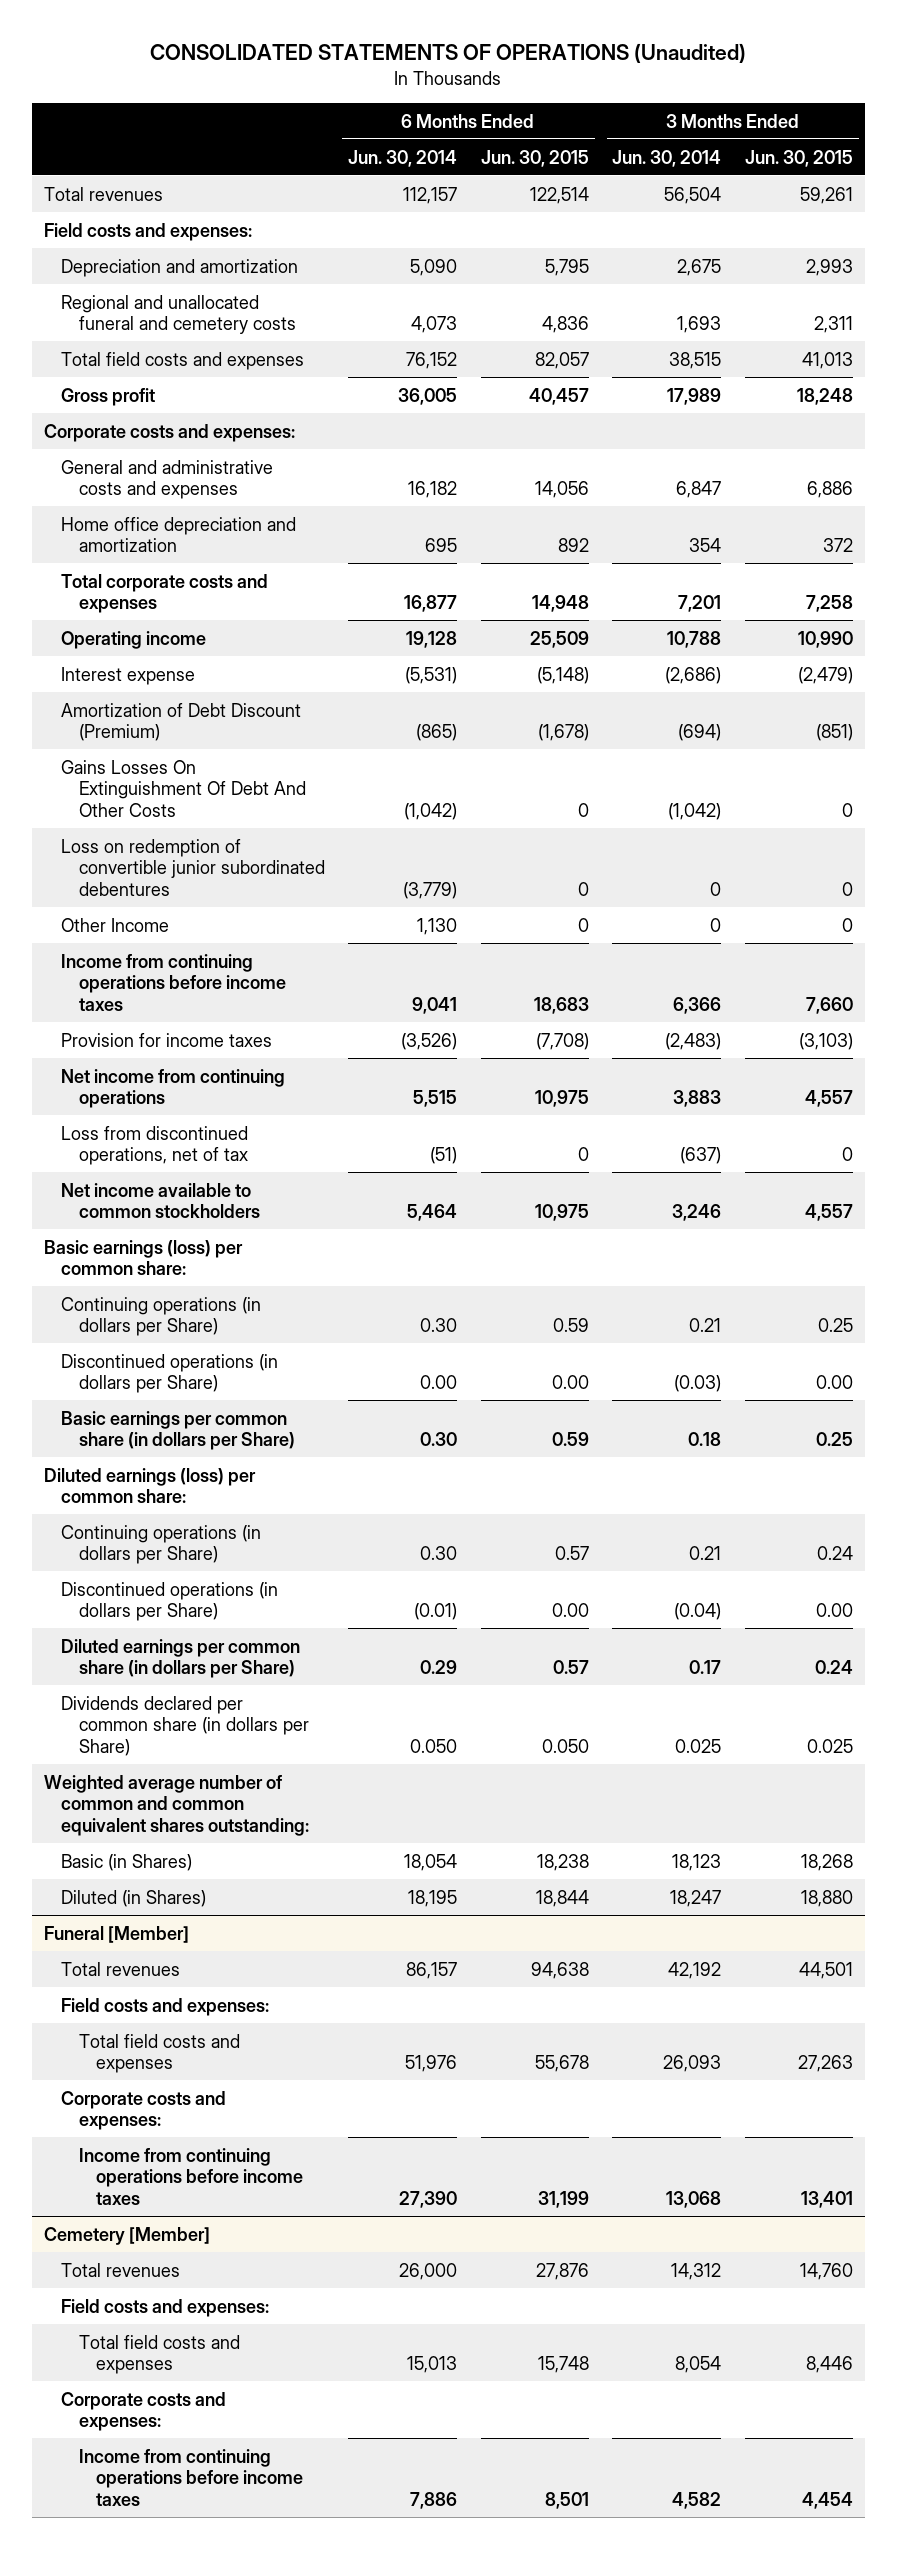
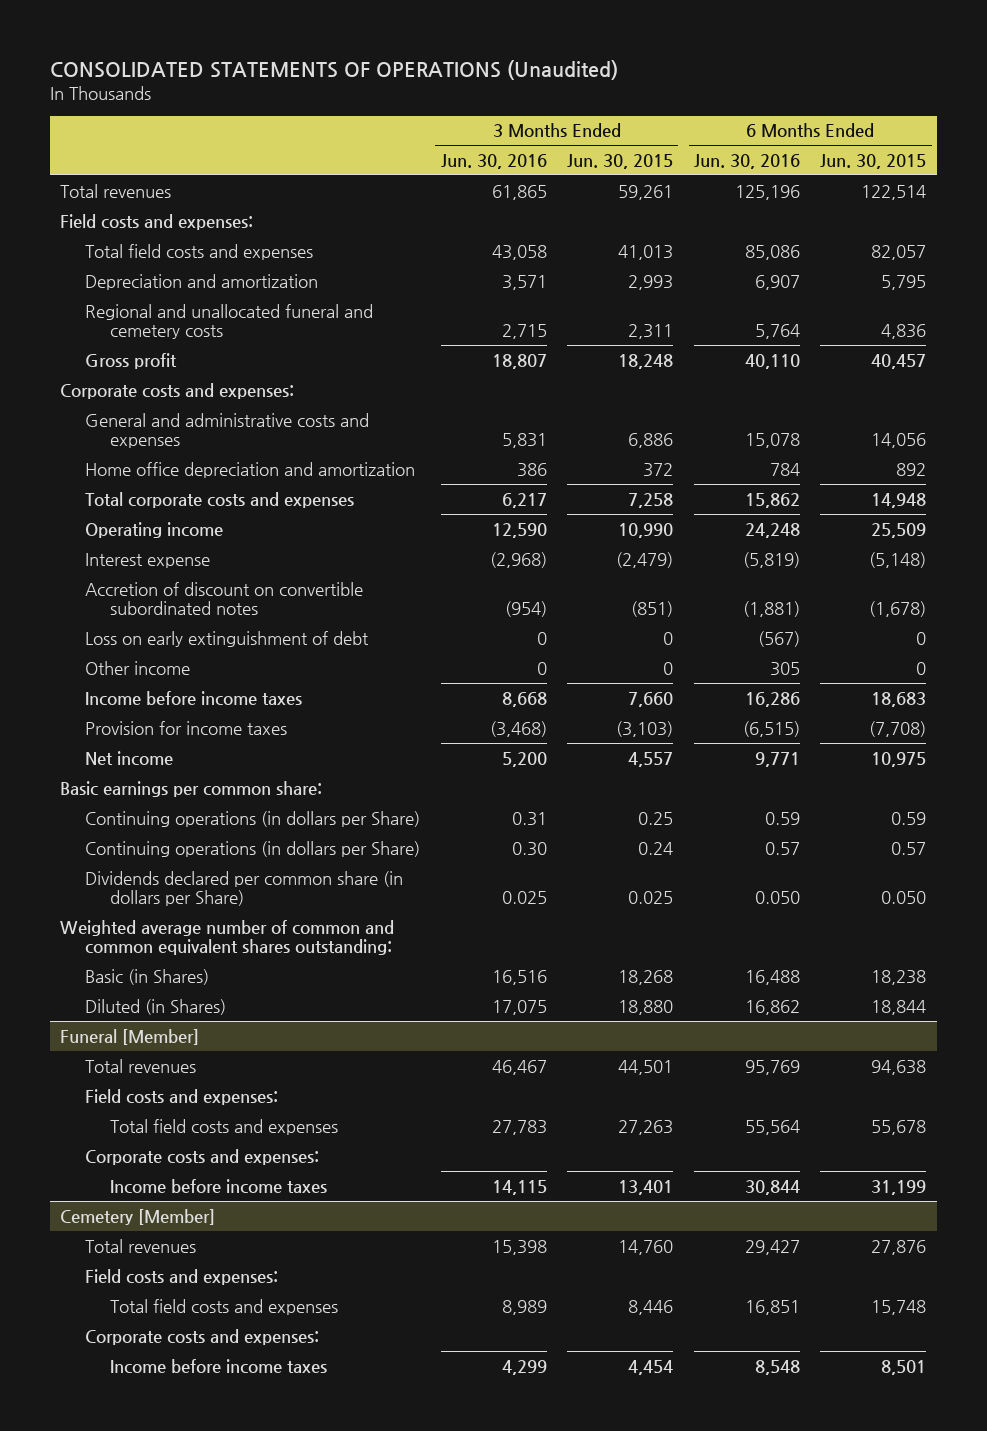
[348,149,458,167] Jun. 30, 2014 -> none
[612,149,722,167] Jun. 30, 2014 -> none
none -> [440,153,547,169] Jun. 30, 2016
none -> [693,153,800,169] Jun. 30, 2016
[61,351,305,370] Total field costs and expenses -> [85,243,314,260] Total field costs and expenses
[61,838,325,896] Loss on redemption of convertible junior subordinated debentures -> none
[61,702,302,742] Amortization of Debt Discount (Premium) -> [85,581,364,616] Accretion of discount on convertible subordinated notes
[61,759,306,817] Gains Losses On Extinguishment Of Debt And Other Costs -> [85,630,370,647] Loss on early extinguishment of debt
[61,917,170,932] Other Income -> [85,660,191,675] Other income
[61,953,286,1011] Income from continuing operations before income taxes -> [85,690,303,706] Income before income taxes
[61,1068,286,1109] Net income from continuing operations -> none
[61,1125,249,1166] Loss from discontinued operations, net of tax -> none
[61,1182,260,1219] Net income available to common stockholders -> [85,750,174,766] Net income
[43,1239,243,1276] Basic earnings (loss) per common share: -> [60,780,323,797] Basic earnings per common share:
[61,1353,279,1394] Discontinued operations (in dollars per Share) -> none
[61,1410,295,1451] Basic earnings per common share (in dollars per Share) -> none
[43,1467,256,1504] Diluted earnings (loss) per common share: -> none
[61,1581,279,1622] Discontinued operations (in dollars per Share) -> none
[61,1638,301,1679] Diluted earnings per common share (in dollars per Share) -> none
[78,2147,303,2205] Income from continuing operations before income taxes -> [109,1178,327,1194] Income before income taxes
[78,2448,303,2506] Income from continuing operations before income taxes -> [109,1358,327,1374] Income before income taxes

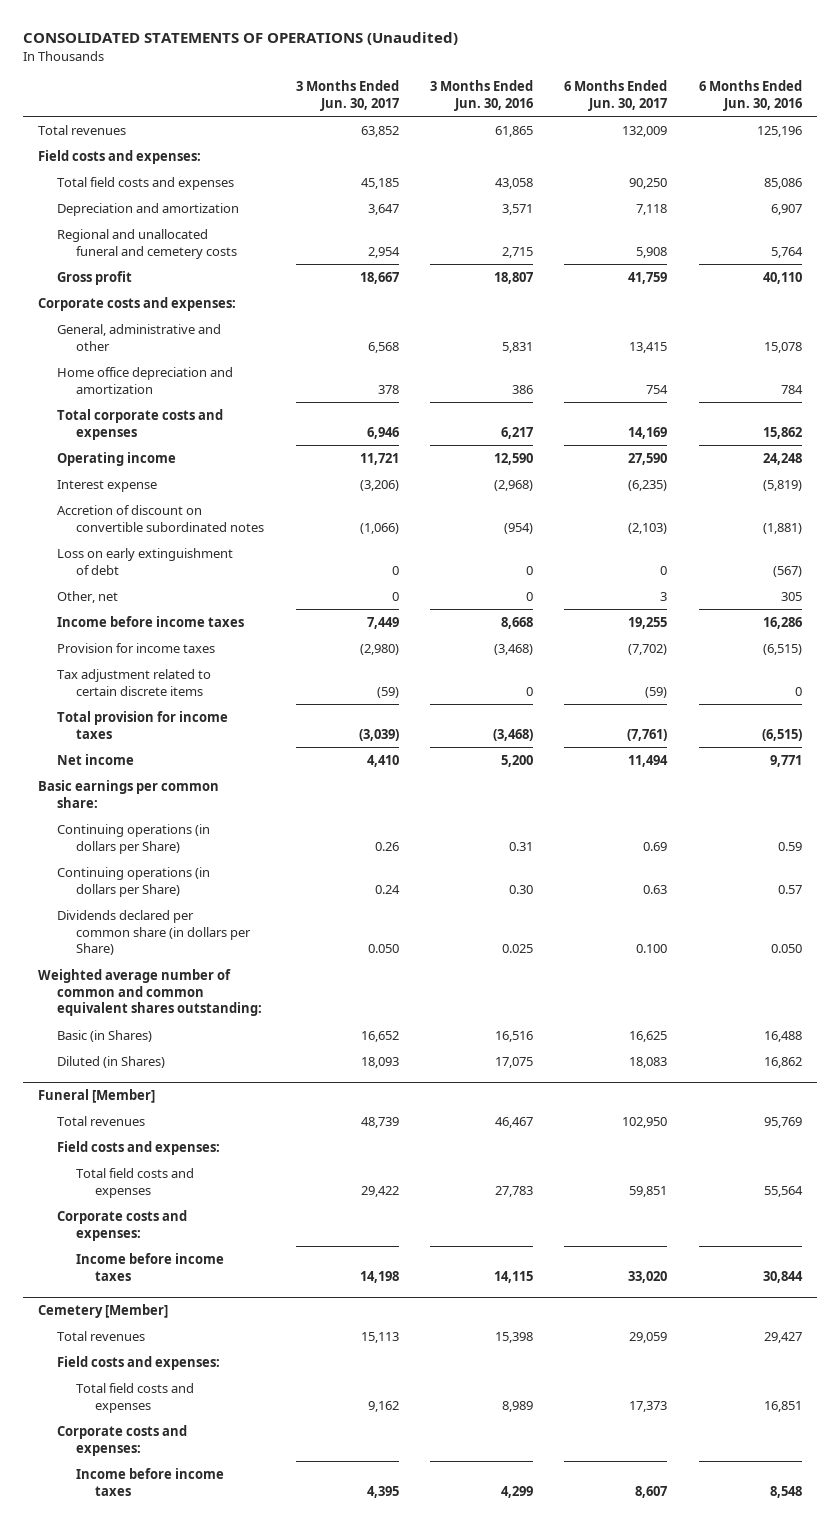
[567,153,674,169] Jun. 30, 2015 -> none
[820,153,927,169] Jun. 30, 2015 -> none
none -> [295,80,399,112] 3 Months Ended Jun. 30, 2017
none -> [564,80,668,112] 6 Months Ended Jun. 30, 2017
[85,412,370,449] General and administrative costs and expenses -> [57,323,222,351] General, administrative and other
[85,660,191,675] Other income -> none
none -> [57,590,119,603] Other, net
none -> [57,668,212,696] Tax adjustment related to certain discrete items
none -> [57,710,229,739] Total provision for income taxes

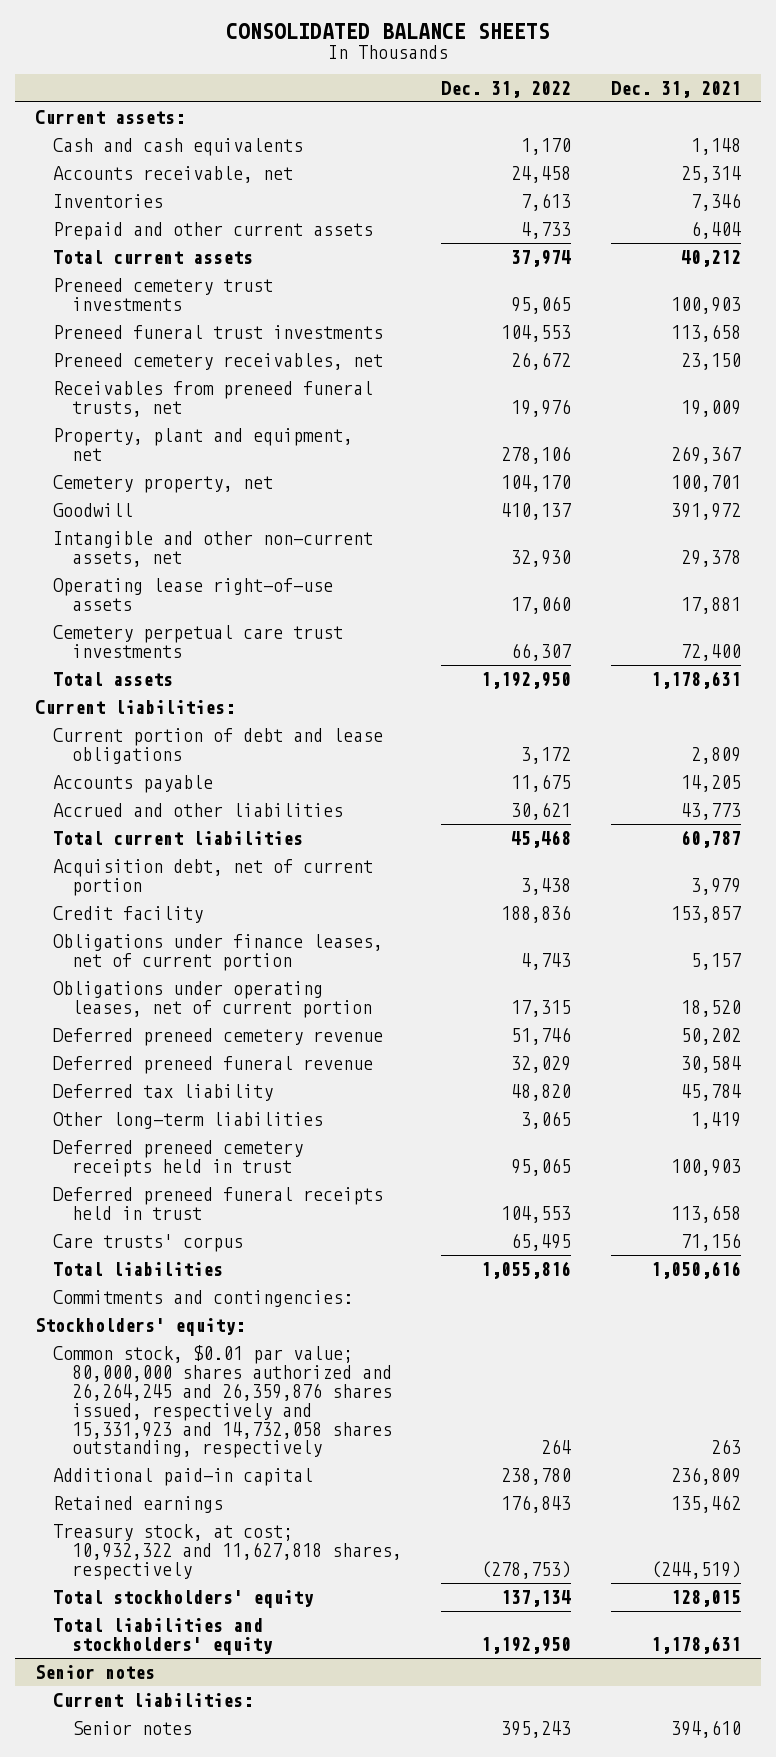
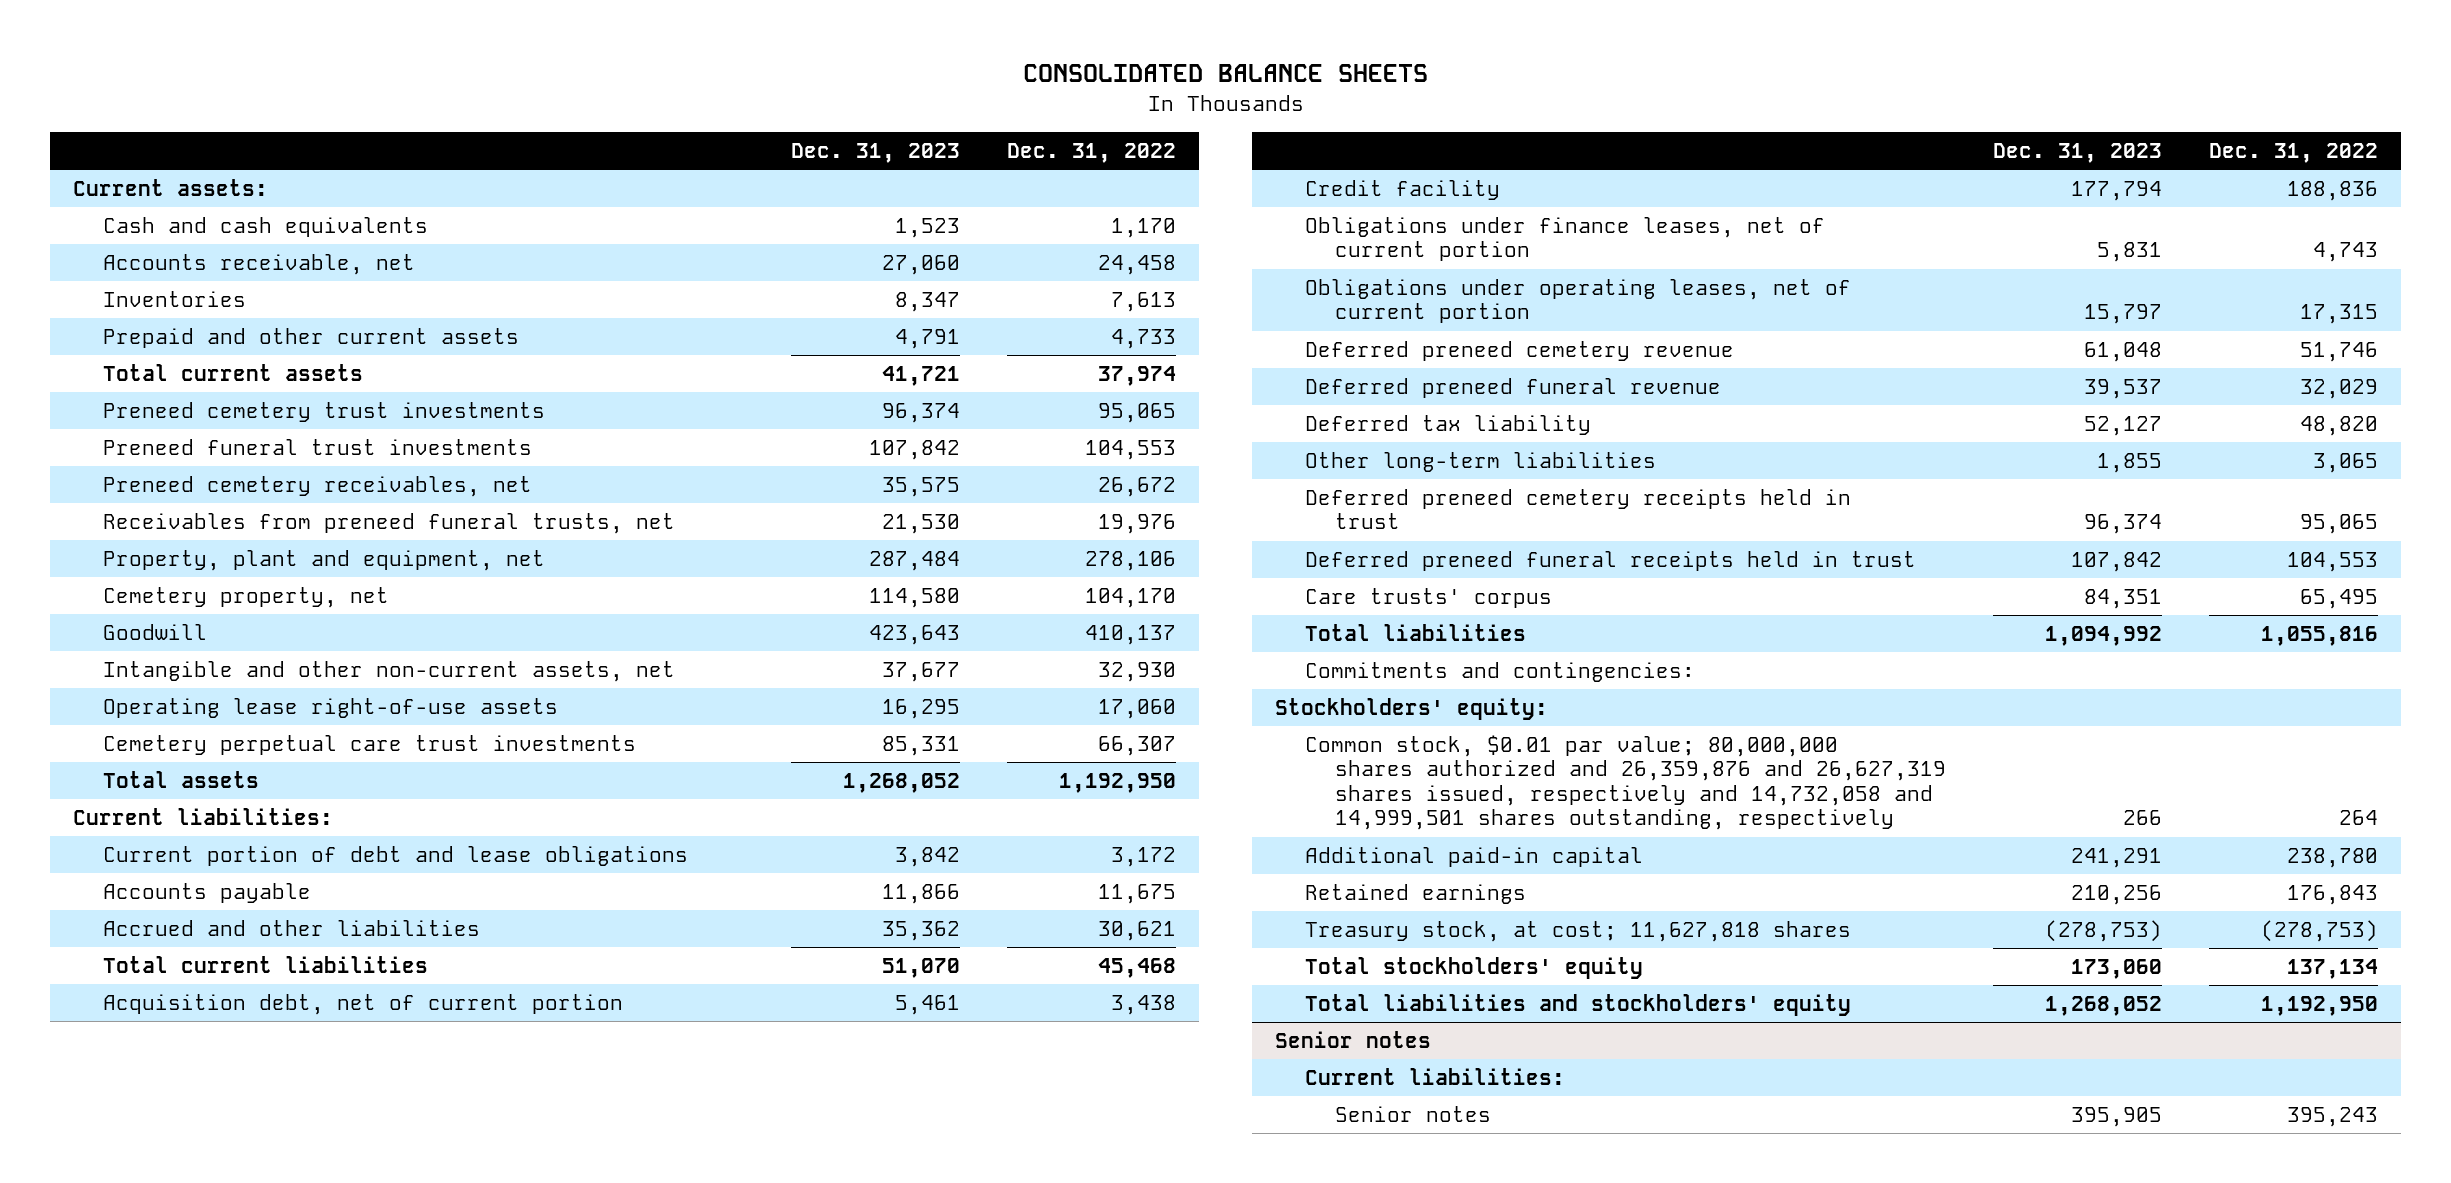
[611,80,742,98] Dec. 31, 2021 -> none
none -> [790,142,960,163] Dec. 31, 2023
[53,1344,392,1459] Common stock, $0.01 par value; 80,000,000 shares authorized and 26,264,245 and 26,359,876 shares issued, respectively and 15,331,923 and 14,732,058 shares outstanding, respectively -> [1305,734,1946,831] Common stock, $0.01 par value; 80,000,000 shares authorized and 26,359,876 and 26,627,319 shares issued, respectively and 14,732,058 and 14,999,501 shares outstanding, respectively
[53,1523,402,1580] Treasury stock, at cost; 10,932,322 and 11,627,818 shares, respectively -> [1305,920,1852,942] Treasury stock, at cost; 11,627,818 shares

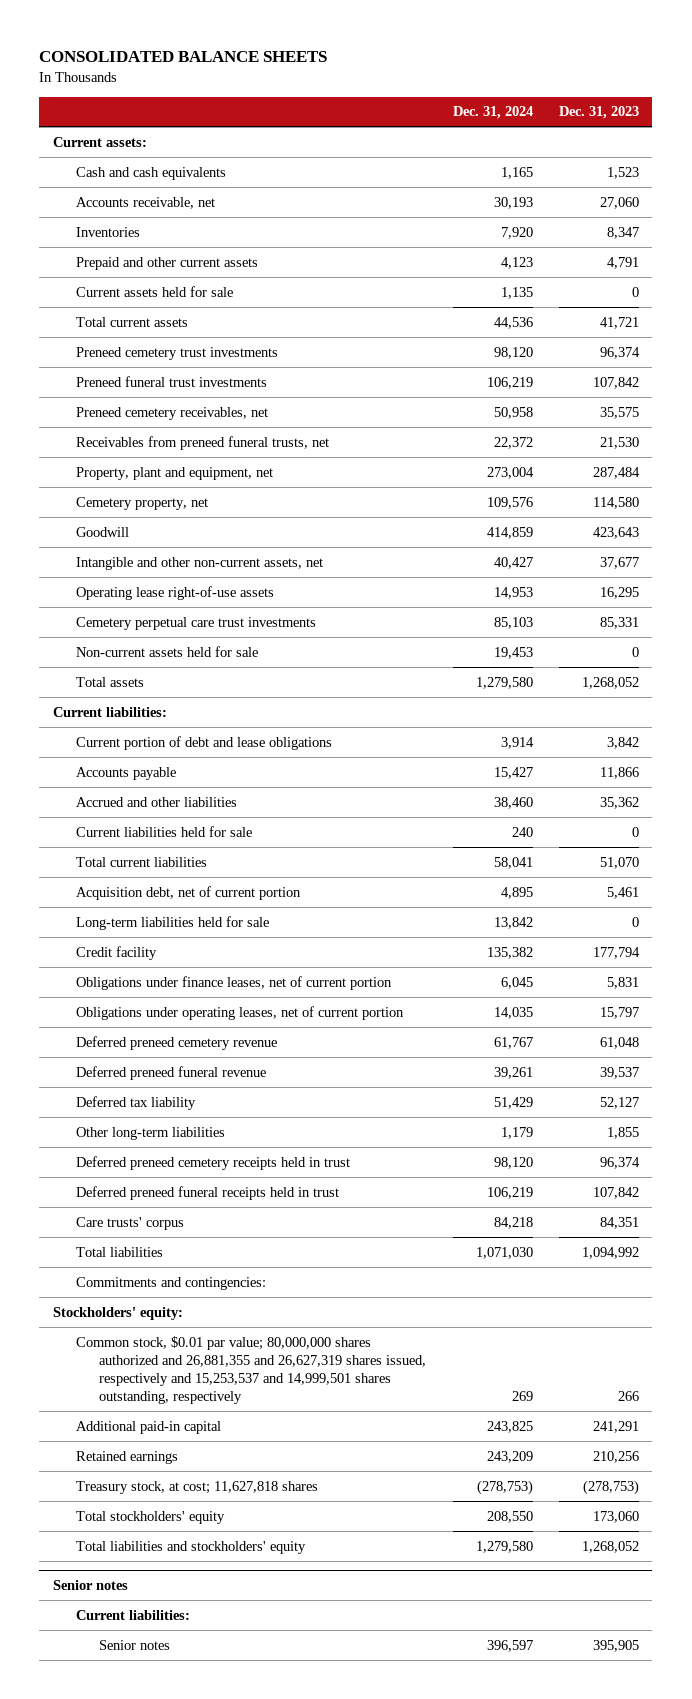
[1006,142,1176,163] Dec. 31, 2022 -> none
none -> [452,106,533,120] Dec. 31, 2024
none -> [75,285,233,297] Current assets held for sale
none -> [75,645,258,657] Non-current assets held for sale
none -> [75,825,252,837] Current liabilities held for sale
none -> [75,915,269,930] Long-term liabilities held for sale
[1305,734,1946,831] Common stock, $0.01 par value; 80,000,000 shares authorized and 26,359,876 and 26,627,319 shares issued, respectively and 14,732,058 and 14,999,501 shares outstanding, respectively -> [75,1335,427,1404] Common stock, $0.01 par value; 80,000,000 shares authorized and 26,881,355 and 26,627,319 shares issued, respectively and 15,253,537 and 14,999,501 shares outstanding, respectively

